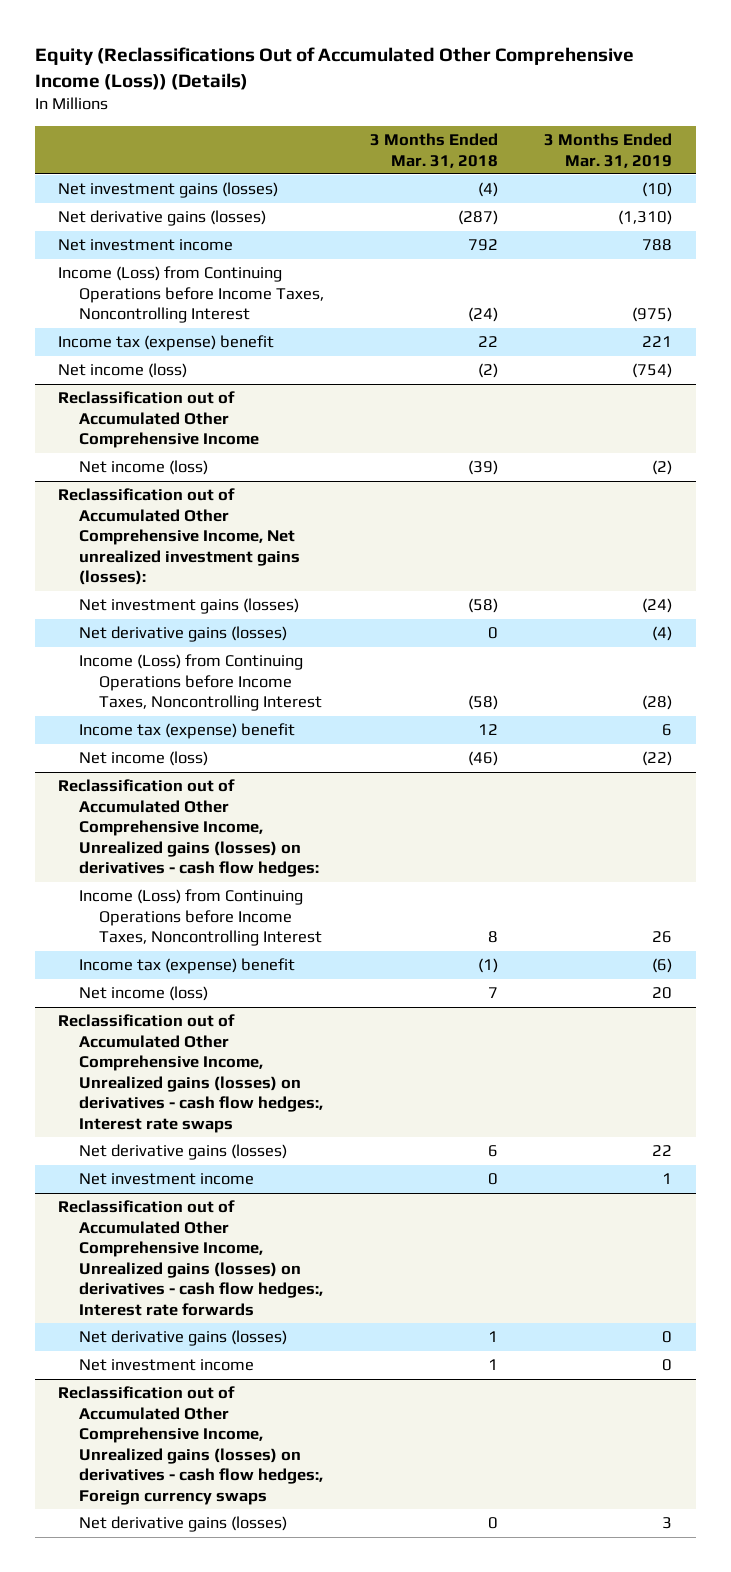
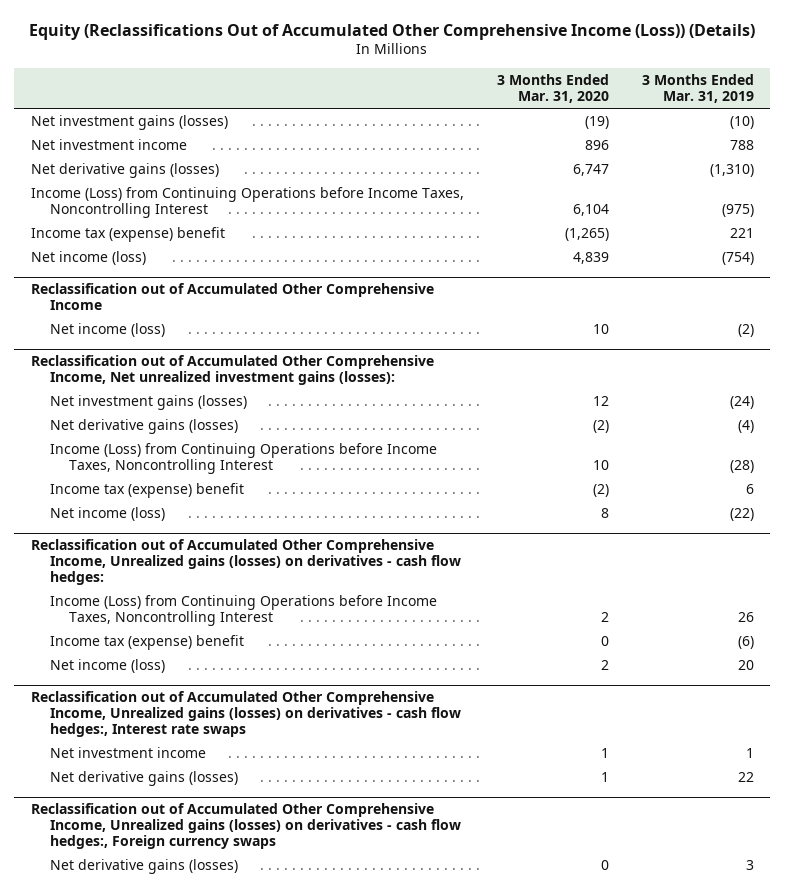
[370,132,499,168] 3 Months Ended Mar. 31, 2018 -> none
none -> [496,74,609,104] 3 Months Ended Mar. 31, 2020
[58,210,267,227] Net derivative gains (losses) -> [30,163,219,179] Net derivative gains (losses)
[58,1200,323,1316] Reclassification out of Accumulated Other Comprehensive Income, Unrealized gains (losses) on derivatives - cash flow hedges:, Interest rate forwards -> none
[78,1330,287,1347] Net derivative gains (losses) -> none
[78,1359,254,1372] Net investment income -> none
[78,1144,287,1161] Net derivative gains (losses) -> [49,771,238,787] Net derivative gains (losses)

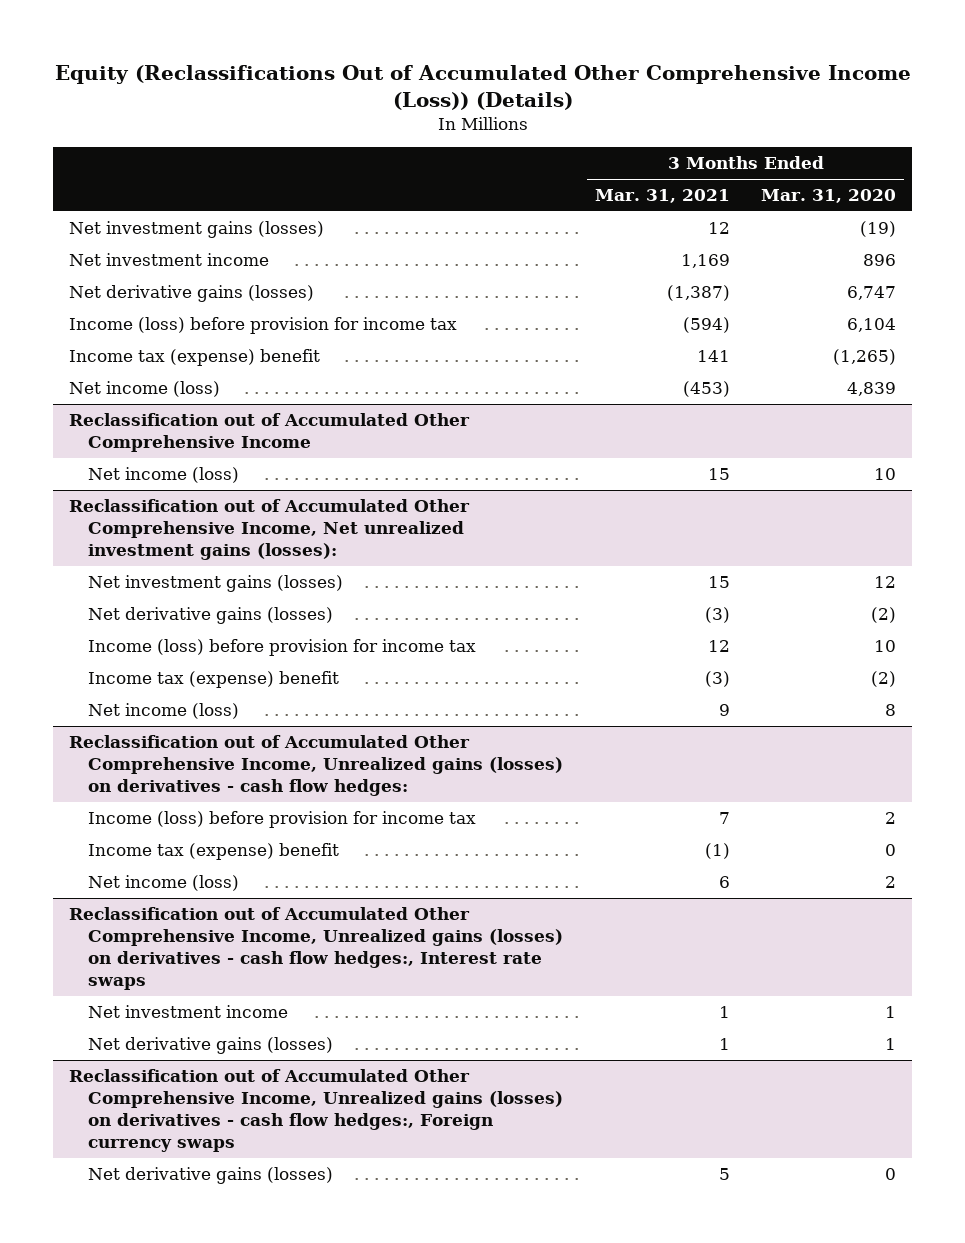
[641,74,754,104] 3 Months Ended Mar. 31, 2019 -> none
none -> [594,189,730,204] Mar. 31, 2021
[30,187,464,219] Income (Loss) from Continuing Operations before Income Taxes, Noncontrolling Interest -> [68,317,457,335] Income (loss) before provision for income tax
[49,443,437,475] Income (Loss) from Continuing Operations before Income Taxes, Noncontrolling Interest -> [88,639,477,657] Income (loss) before provision for income tax
[49,595,437,627] Income (Loss) from Continuing Operations before Income Taxes, Noncontrolling Interest -> [88,811,477,829] Income (loss) before provision for income tax

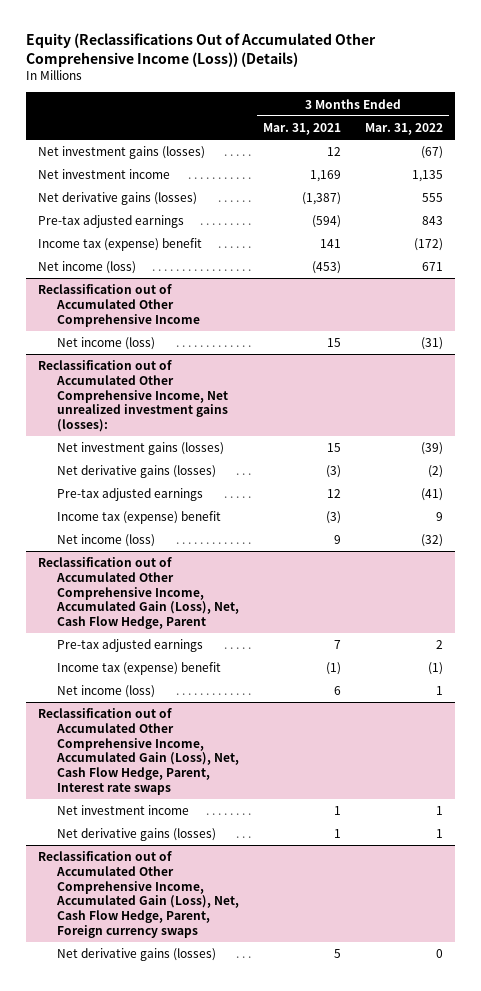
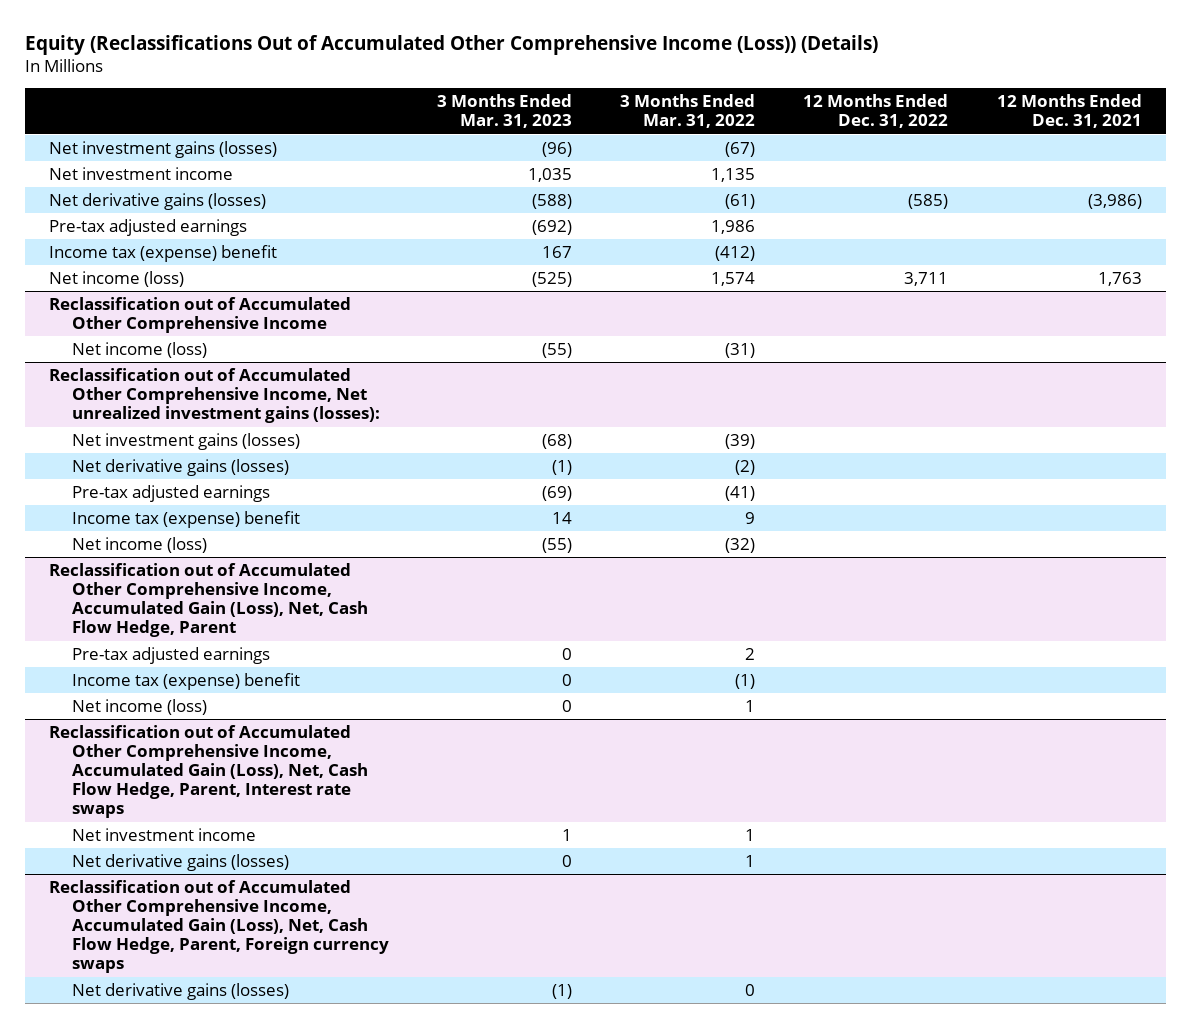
[262,122,341,135] Mar. 31, 2021 -> none
none -> [436,94,572,129] 3 Months Ended Mar. 31, 2023
none -> [803,94,949,129] 12 Months Ended Dec. 31, 2022
none -> [996,94,1142,129] 12 Months Ended Dec. 31, 2021
[421,193,443,203] 555 -> [725,193,756,209] (61)
[421,216,443,226] 843 -> [711,219,756,234] 1,986
[413,238,443,252] (172) -> [715,245,756,261] (412)
[421,262,443,272] 671 -> [711,271,756,286] 1,574

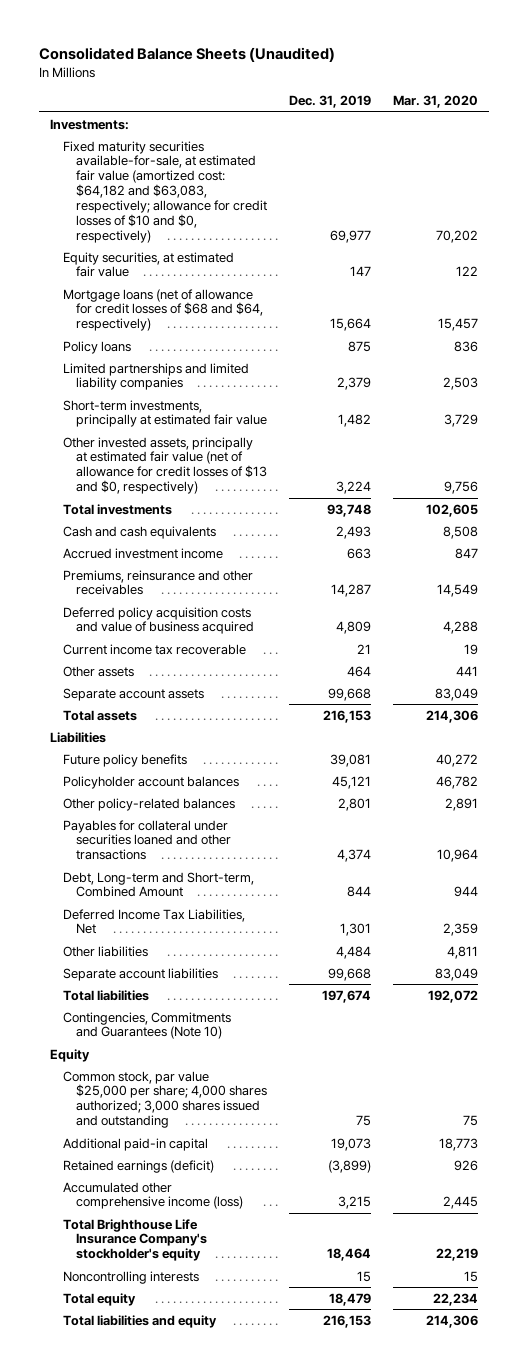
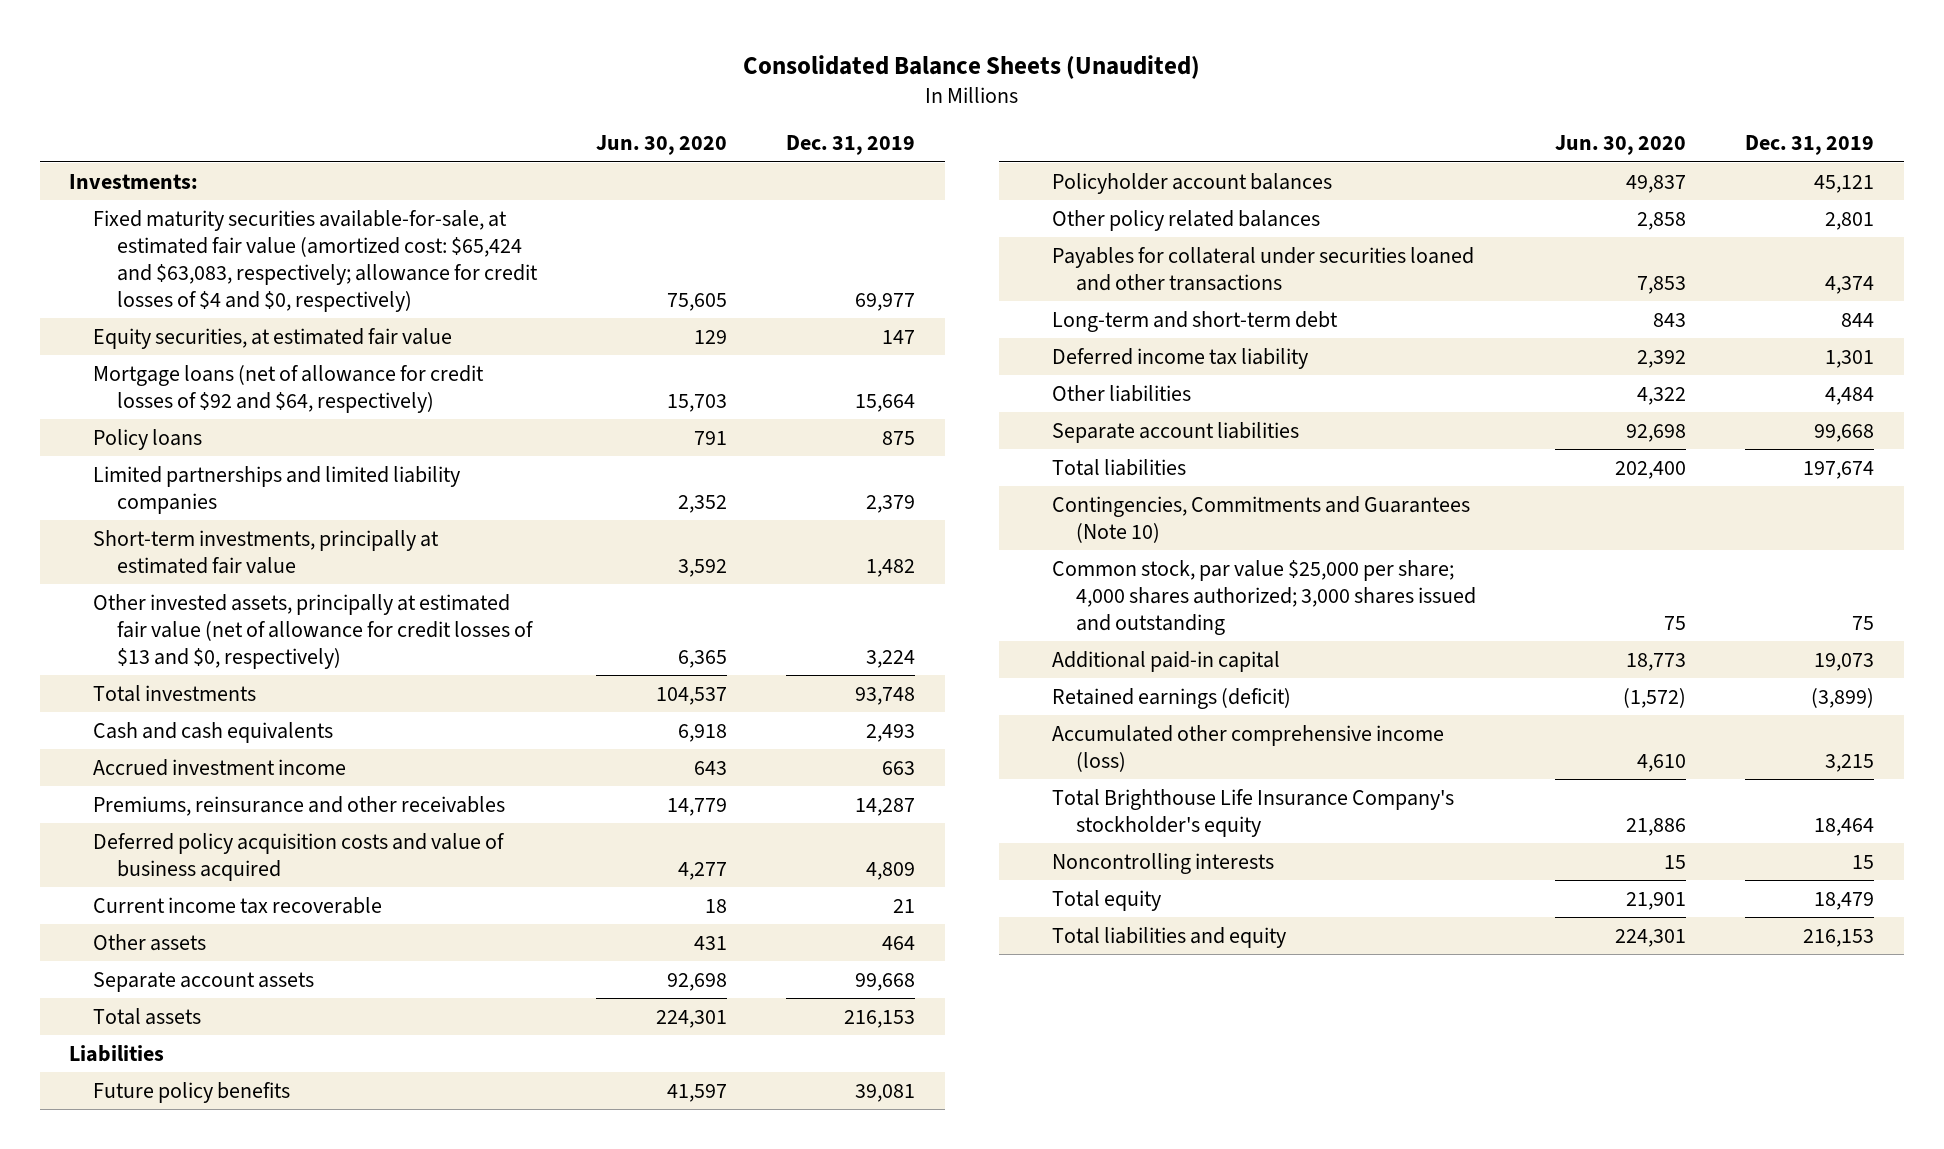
[393,95,479,109] Mar. 31, 2020 -> none
none -> [596,135,728,156] Jun. 30, 2020
[63,140,267,243] Fixed maturity securities available-for-sale, at estimated fair value (amortized cost: $64,182 and $63,083, respectively; allowance for credit losses of $10 and $0, respectively) -> [93,209,538,312] Fixed maturity securities available-for-sale, at estimated fair value (amortized cost: $65,424 and $63,083, respectively; allowance for credit losses of $4 and $0, respectively)
[63,288,263,332] Mortgage loans (net of allowance for credit losses of $68 and $64, respectively) -> [93,364,485,413] Mortgage loans (net of allowance for credit losses of $92 and $64, respectively)
[63,797,236,811] Other policy-related balances -> [1052,209,1321,231] Other policy related balances
[63,871,255,898] Debt, Long-term and Short-term, Combined Amount -> [1052,310,1339,332] Long-term and short-term debt
[63,908,246,935] Deferred Income Tax Liabilities, Net -> [1052,347,1309,369] Deferred income tax liability
[50,1048,91,1062] Equity -> none

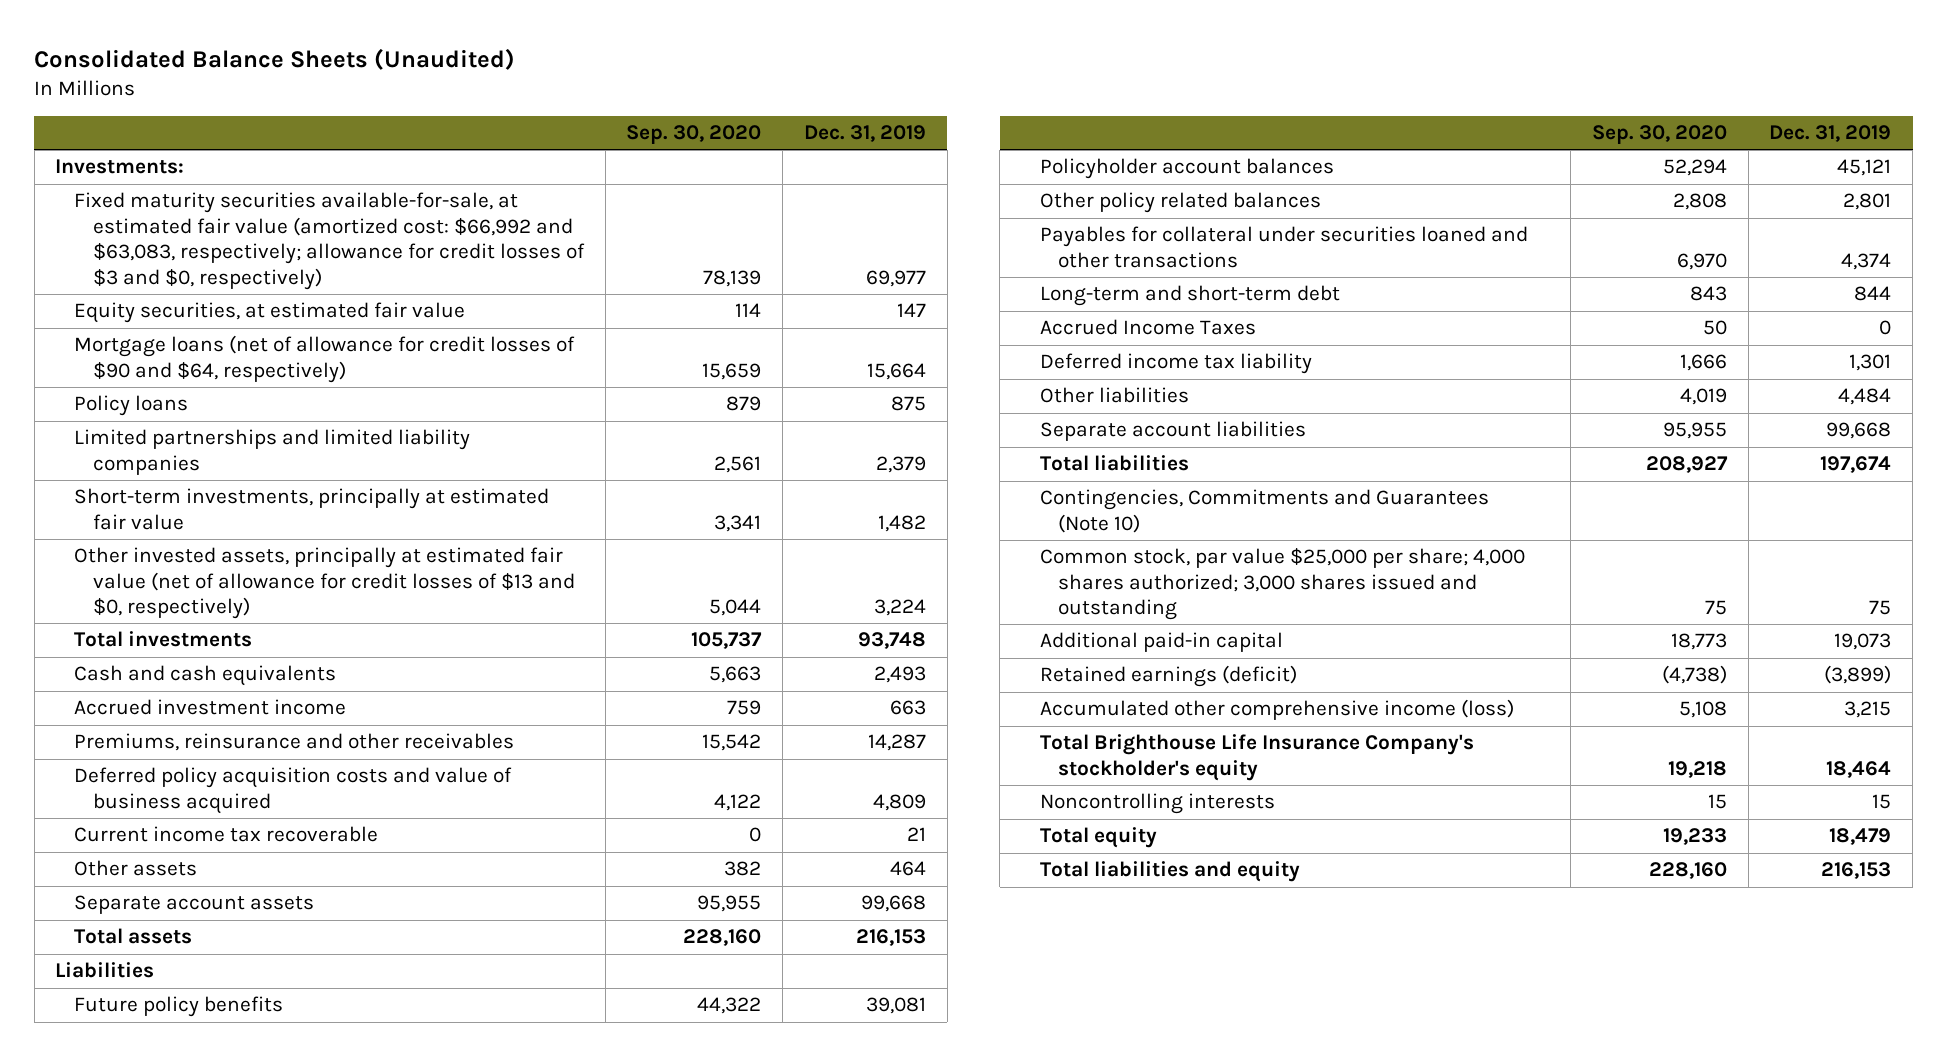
[596,135,728,156] Jun. 30, 2020 -> none
none -> [626,125,762,145] Sep. 30, 2020
[93,209,538,312] Fixed maturity securities available-for-sale, at estimated fair value (amortized cost: $65,424 and $63,083, respectively; allowance for credit losses of $4 and $0, respectively) -> [74,192,585,290] Fixed maturity securities available-for-sale, at estimated fair value (amortized cost: $66,992 and $63,083, respectively; allowance for credit losses of $3 and $0, respectively)
[93,364,485,413] Mortgage loans (net of allowance for credit losses of $92 and $64, respectively) -> [74,335,576,383] Mortgage loans (net of allowance for credit losses of $90 and $64, respectively)
none -> [1039,319,1256,336] Accrued Income Taxes

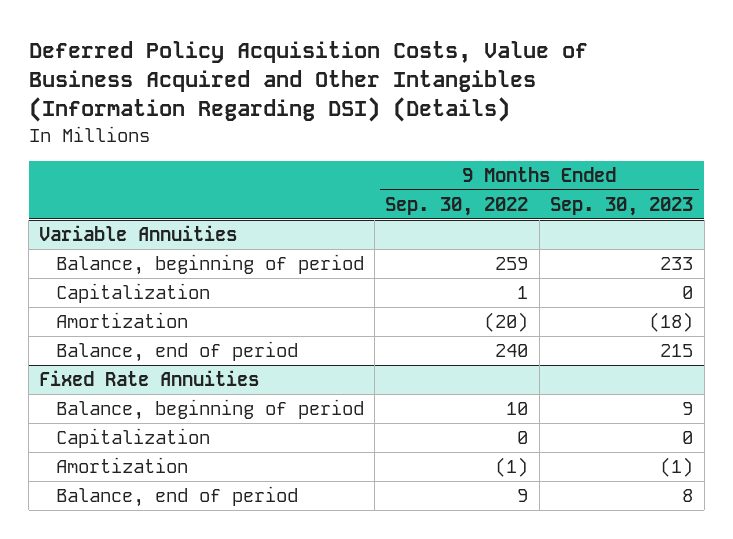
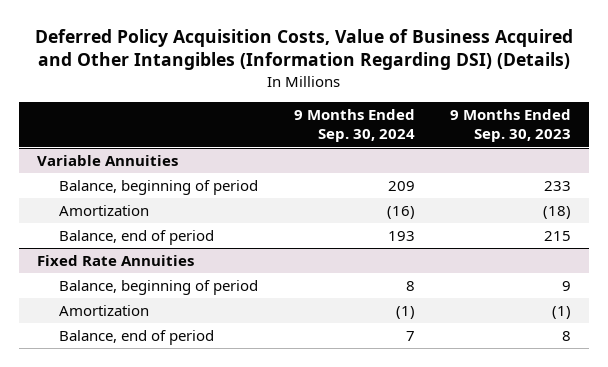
[385,196,529,216] Sep. 30, 2022 -> none
none -> [293,108,415,143] 9 Months Ended Sep. 30, 2024
[55,283,210,304] Capitalization -> none
[55,428,210,449] Capitalization -> none

